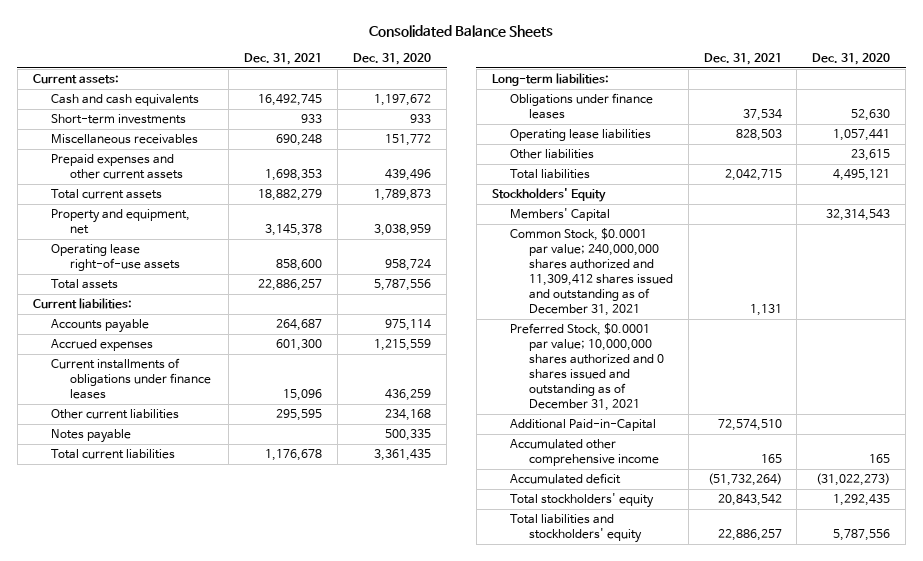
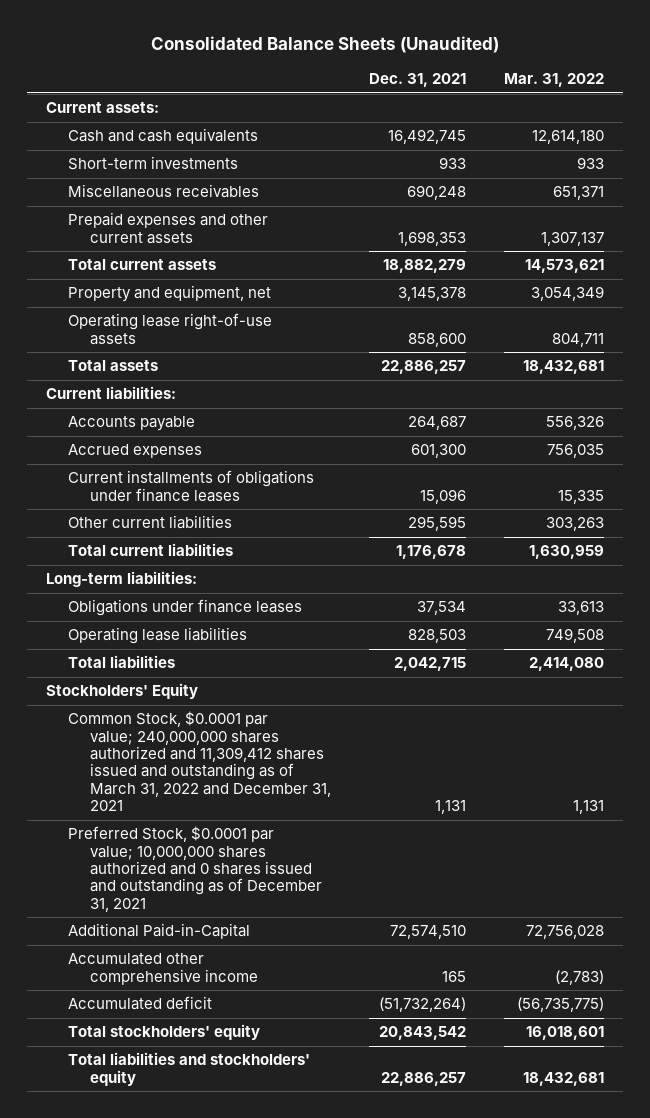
[369,24,554,37] Consolidated Balance Sheets -> [151,35,500,53] Consolidated Balance Sheets (Unaudited)
[353,52,432,65] Dec. 31, 2020 -> none
none -> [503,73,604,88] Mar. 31, 2022
[51,429,132,444] Notes payable -> none
[510,149,595,160] Other liabilities -> none
[510,208,611,222] Members' Capital -> none
[510,228,673,317] Common Stock, $0.0001 par value; 240,000,000 shares authorized and 11,309,412 shares issued and outstanding as of December 31, 2021 -> [67,711,331,811] Common Stock, $0.0001 par value; 240,000,000 shares authorized and 11,309,412 shares issued and outstanding as of March 31, 2022 and December 31, 2021

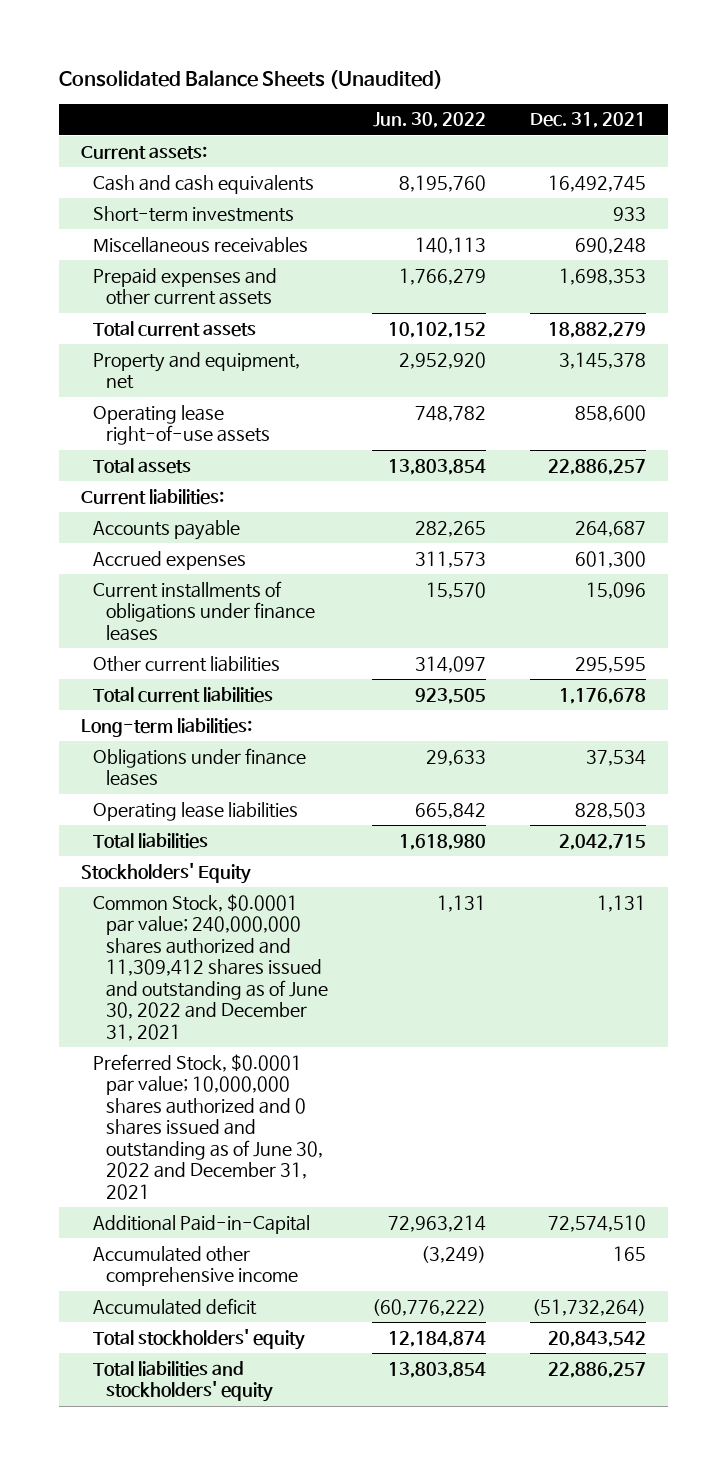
[503,73,604,88] Mar. 31, 2022 -> none
none -> [372,112,486,129] Jun. 30, 2022
[67,711,331,811] Common Stock, $0.0001 par value; 240,000,000 shares authorized and 11,309,412 shares issued and outstanding as of March 31, 2022 and December 31, 2021 -> [93,893,328,1041] Common Stock, $0.0001 par value; 240,000,000 shares authorized and 11,309,412 shares issued and outstanding as of June 30, 2022 and December 31, 2021
[67,826,322,912] Preferred Stock, $0.0001 par value; 10,000,000 shares authorized and 0 shares issued and outstanding as of December 31, 2021 -> [93,1053,323,1200] Preferred Stock, $0.0001 par value; 10,000,000 shares authorized and 0 shares issued and outstanding as of June 30, 2022 and December 31, 2021

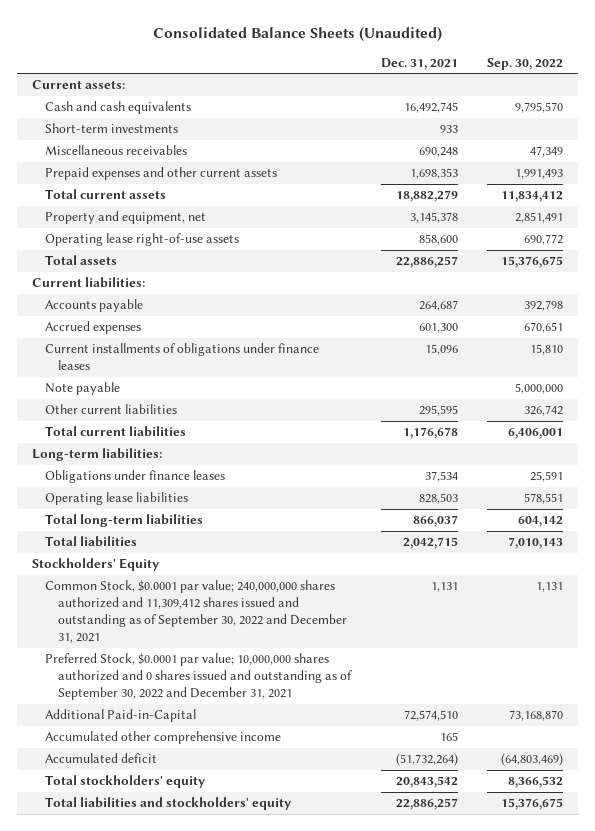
[372,112,486,129] Jun. 30, 2022 -> none
none -> [487,57,564,70] Sep. 30, 2022
none -> [44,382,120,396] Note payable
none -> [44,514,203,528] Total long-term liabilities
[93,893,328,1041] Common Stock, $0.0001 par value; 240,000,000 shares authorized and 11,309,412 shares issued and outstanding as of June 30, 2022 and December 31, 2021 -> [44,580,347,644] Common Stock, $0.0001 par value; 240,000,000 shares authorized and 11,309,412 shares issued and outstanding as of September 30, 2022 and December 31, 2021
[93,1053,323,1200] Preferred Stock, $0.0001 par value; 10,000,000 shares authorized and 0 shares issued and outstanding as of June 30, 2022 and December 31, 2021 -> [44,653,352,701] Preferred Stock, $0.0001 par value; 10,000,000 shares authorized and 0 shares issued and outstanding as of September 30, 2022 and December 31, 2021

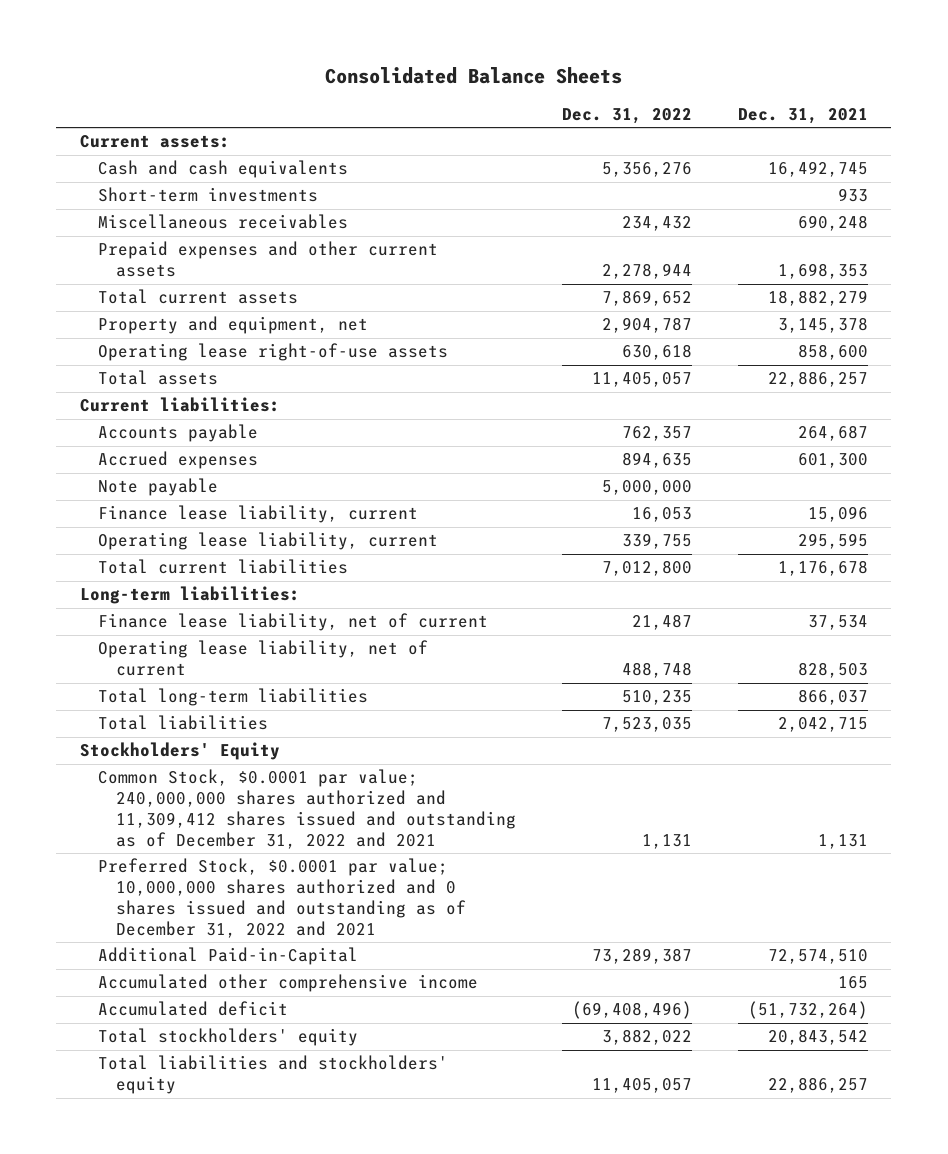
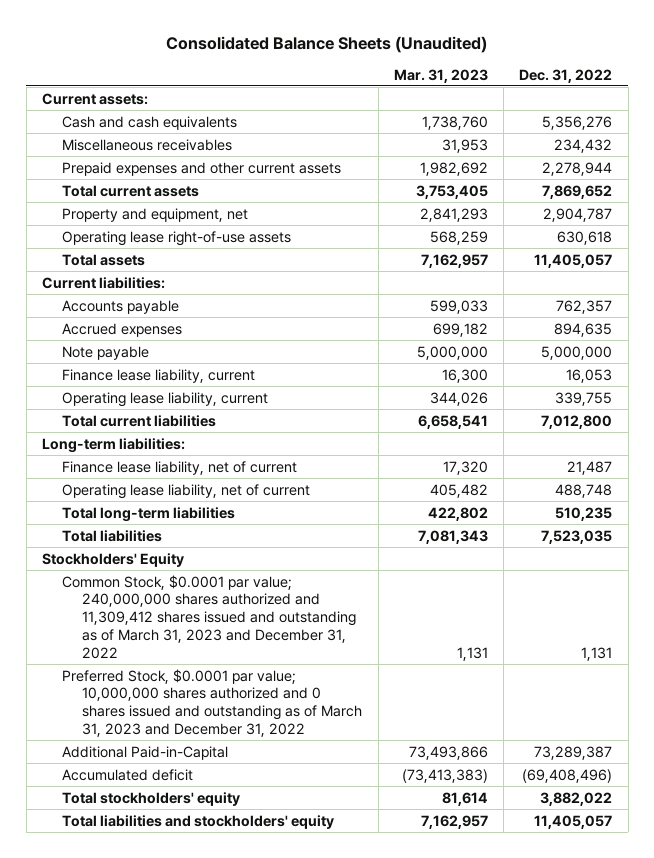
[324,67,622,85] Consolidated Balance Sheets -> [166,35,488,53] Consolidated Balance Sheets (Unaudited)
[738,107,869,124] Dec. 31, 2021 -> none
none -> [393,68,488,83] Mar. 31, 2023
[97,187,318,203] Short-term investments -> none
[97,769,516,849] Common Stock, $0.0001 par value; 240,000,000 shares authorized and 11,309,412 shares issued and outstanding as of December 31, 2022 and 2021 -> [62,574,357,659] Common Stock, $0.0001 par value; 240,000,000 shares authorized and 11,309,412 shares issued and outstanding as of March 31, 2023 and December 31, 2022
[97,858,466,938] Preferred Stock, $0.0001 par value; 10,000,000 shares authorized and 0 shares issued and outstanding as of December 31, 2022 and 2021 -> [62,668,363,737] Preferred Stock, $0.0001 par value; 10,000,000 shares authorized and 0 shares issued and outstanding as of March 31, 2023 and December 31, 2022
[97,974,478,993] Accumulated other comprehensive income -> none

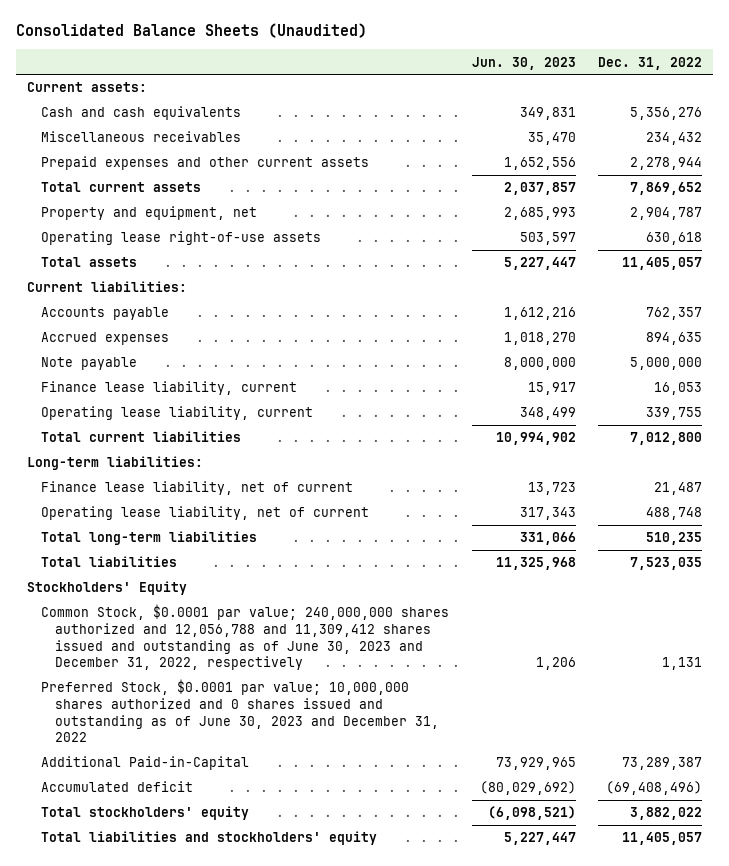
[393,68,488,83] Mar. 31, 2023 -> none
none -> [471,56,576,70] Jun. 30, 2023
[62,574,357,659] Common Stock, $0.0001 par value; 240,000,000 shares authorized and 11,309,412 shares issued and outstanding as of March 31, 2023 and December 31, 2022 -> [41,604,450,671] Common Stock, $0.0001 par value; 240,000,000 shares authorized and 12,056,788 and 11,309,412 shares issued and outstanding as of June 30, 2023 and December 31, 2022, respectively
[62,668,363,737] Preferred Stock, $0.0001 par value; 10,000,000 shares authorized and 0 shares issued and outstanding as of March 31, 2023 and December 31, 2022 -> [41,679,440,743] Preferred Stock, $0.0001 par value; 10,000,000 shares authorized and 0 shares issued and outstanding as of June 30, 2023 and December 31, 2022

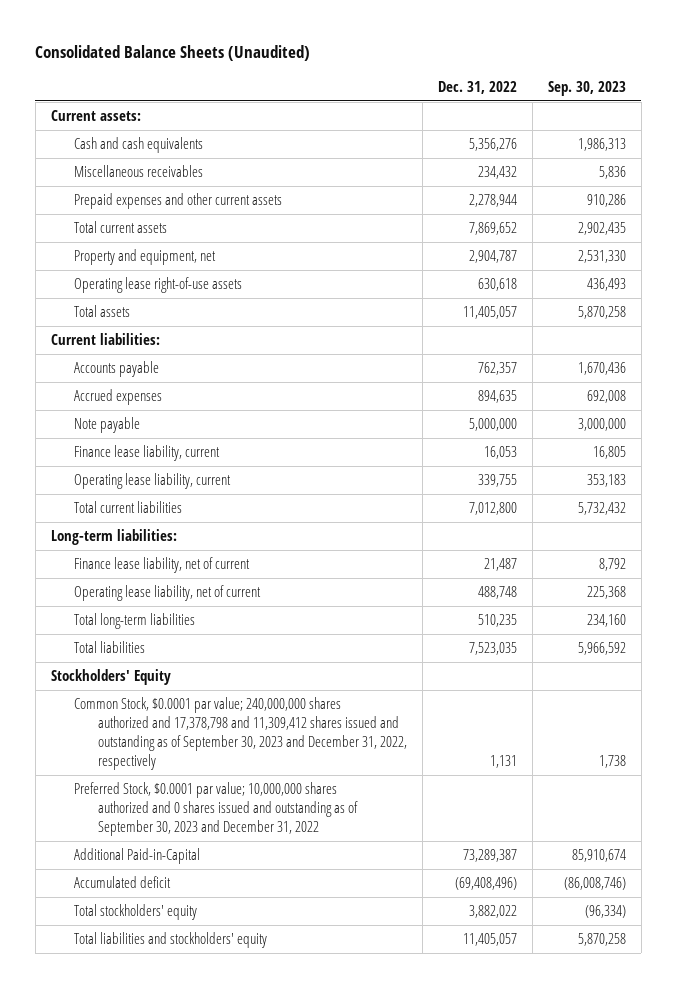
[471,56,576,70] Jun. 30, 2023 -> none
none -> [547,81,626,97] Sep. 30, 2023
[41,604,450,671] Common Stock, $0.0001 par value; 240,000,000 shares authorized and 12,056,788 and 11,309,412 shares issued and outstanding as of June 30, 2023 and December 31, 2022, respectively -> [74,697,407,771] Common Stock, $0.0001 par value; 240,000,000 shares authorized and 17,378,798 and 11,309,412 shares issued and outstanding as of September 30, 2023 and December 31, 2022, respectively
[41,679,440,743] Preferred Stock, $0.0001 par value; 10,000,000 shares authorized and 0 shares issued and outstanding as of June 30, 2023 and December 31, 2022 -> [74,782,358,837] Preferred Stock, $0.0001 par value; 10,000,000 shares authorized and 0 shares issued and outstanding as of September 30, 2023 and December 31, 2022

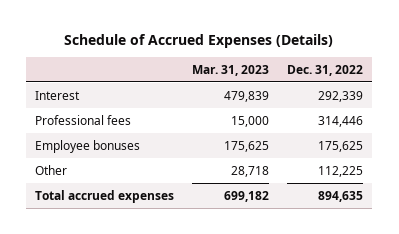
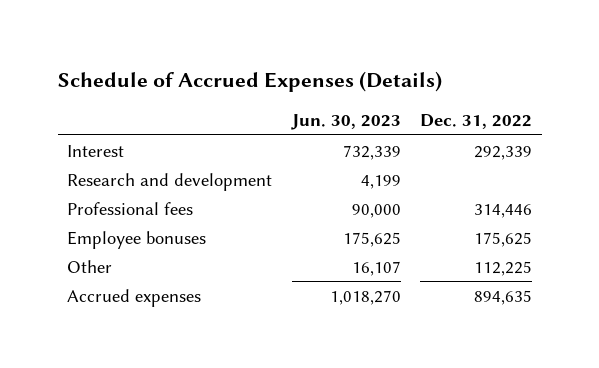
[192,64,270,76] Mar. 31, 2023 -> none
none -> [290,113,401,130] Jun. 30, 2023
none -> [67,172,273,191] Research and development
[35,189,175,203] Total accrued expenses -> [67,288,202,307] Accrued expenses

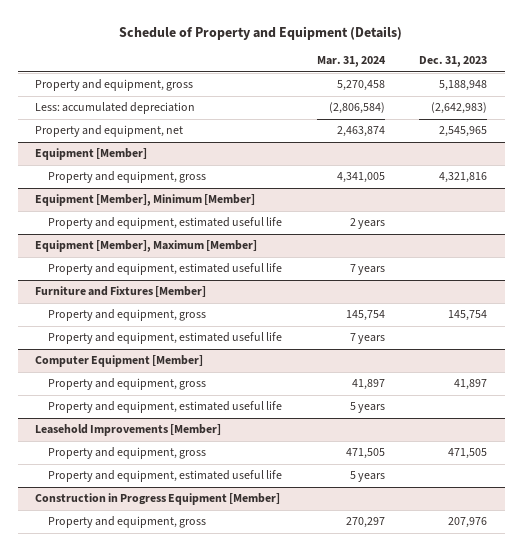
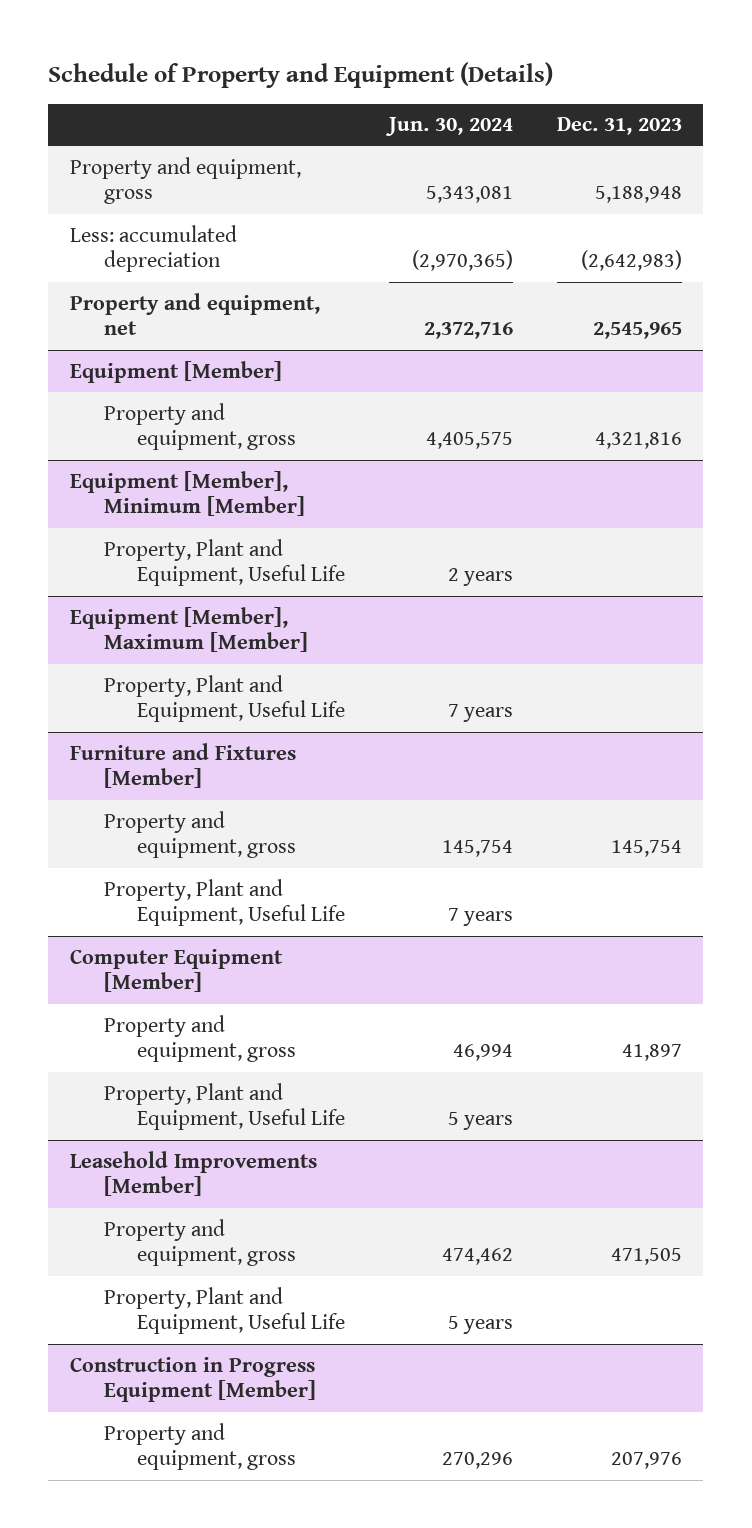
[316,56,386,68] Mar. 31, 2024 -> none
none -> [384,117,513,137] Jun. 30, 2024
[47,217,282,230] Property and equipment, estimated useful life -> [103,538,346,587] Property, Plant and Equipment, Useful Life
[47,263,282,276] Property and equipment, estimated useful life -> [103,674,346,723] Property, Plant and Equipment, Useful Life
[47,332,282,345] Property and equipment, estimated useful life -> [103,878,346,927] Property, Plant and Equipment, Useful Life
[47,401,282,414] Property and equipment, estimated useful life -> [103,1082,346,1131] Property, Plant and Equipment, Useful Life
[47,470,282,483] Property and equipment, estimated useful life -> [103,1286,346,1335] Property, Plant and Equipment, Useful Life

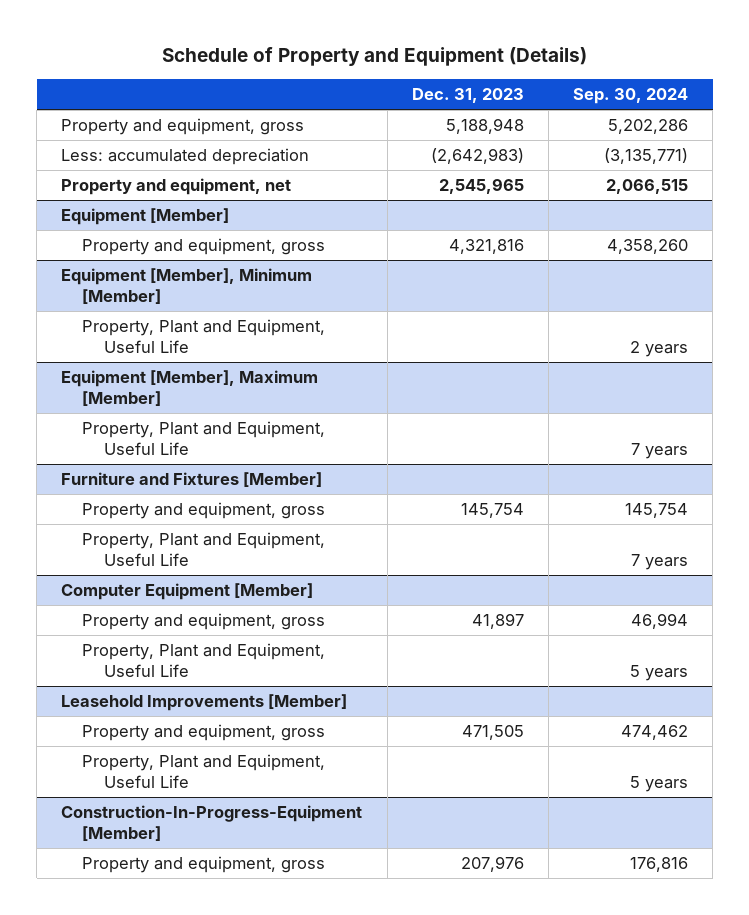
[384,117,513,137] Jun. 30, 2024 -> none
none -> [573,88,689,105] Sep. 30, 2024
[70,1356,316,1403] Construction in Progress Equipment [Member] -> [61,805,363,841] Construction-In-Progress-Equipment [Member]

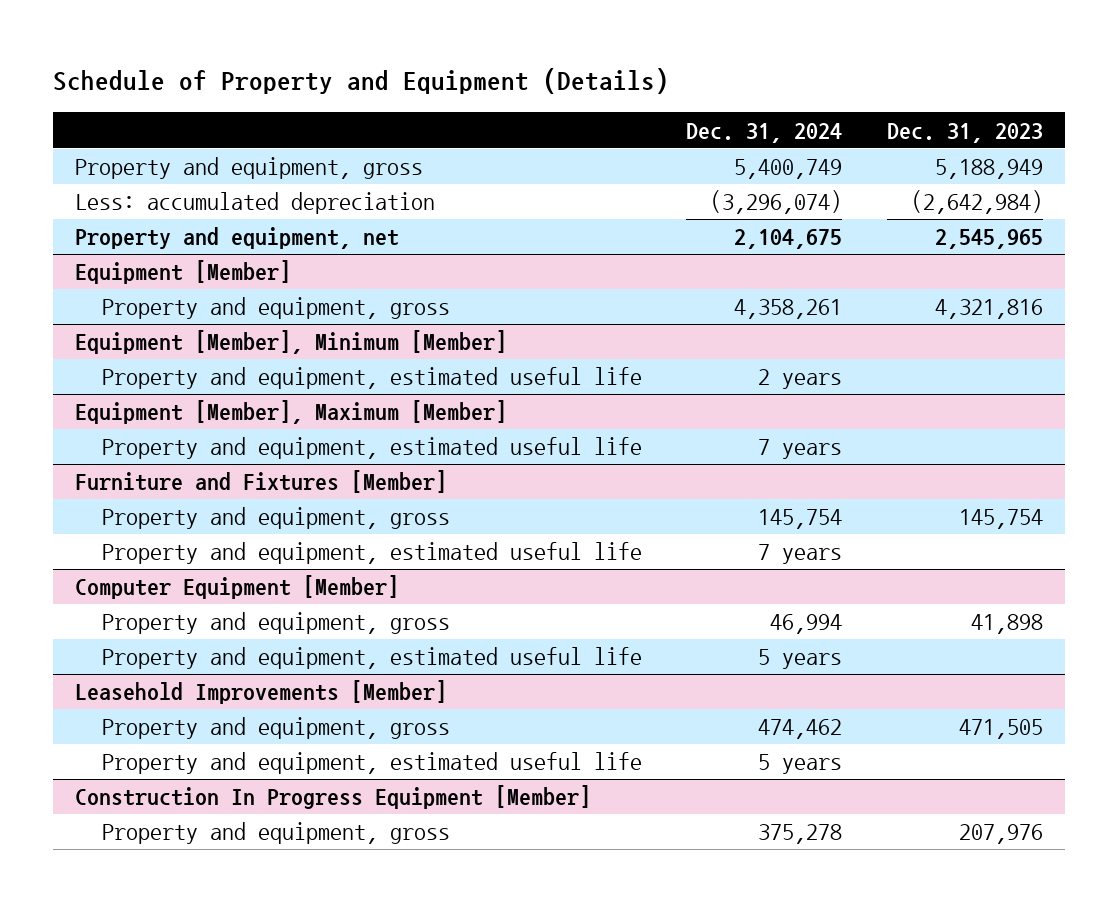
[573,88,689,105] Sep. 30, 2024 -> none
none -> [686,122,843,143] Dec. 31, 2024
[445,118,524,135] 5,188,948 -> [934,159,1043,180] 5,188,949
[430,148,524,165] (2,642,983) -> [910,190,1043,215] (2,642,984)
[82,319,326,353] Property, Plant and Equipment, Useful Life -> [102,367,643,390] Property and equipment, estimated useful life
[82,421,326,455] Property, Plant and Equipment, Useful Life -> [102,437,643,460] Property and equipment, estimated useful life
[82,532,326,566] Property, Plant and Equipment, Useful Life -> [102,542,643,565] Property and equipment, estimated useful life
[471,613,524,630] 41,897 -> [970,614,1043,635] 41,898
[82,643,326,677] Property, Plant and Equipment, Useful Life -> [102,647,643,670] Property and equipment, estimated useful life
[82,754,326,788] Property, Plant and Equipment, Useful Life -> [102,752,643,775] Property and equipment, estimated useful life
[61,805,363,841] Construction-In-Progress-Equipment [Member] -> [74,785,591,810] Construction In Progress Equipment [Member]

